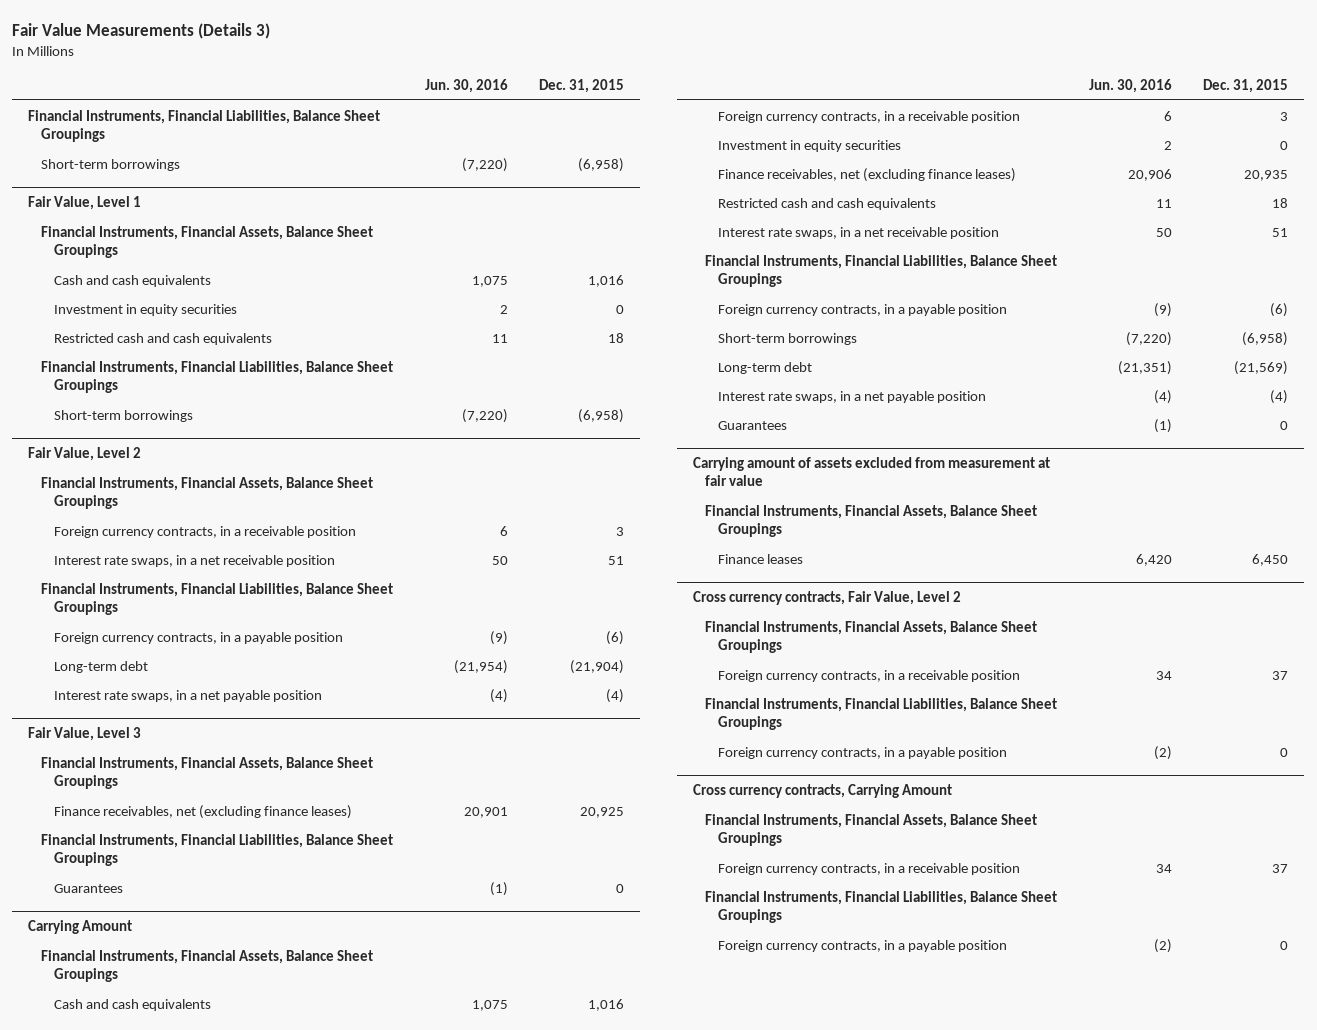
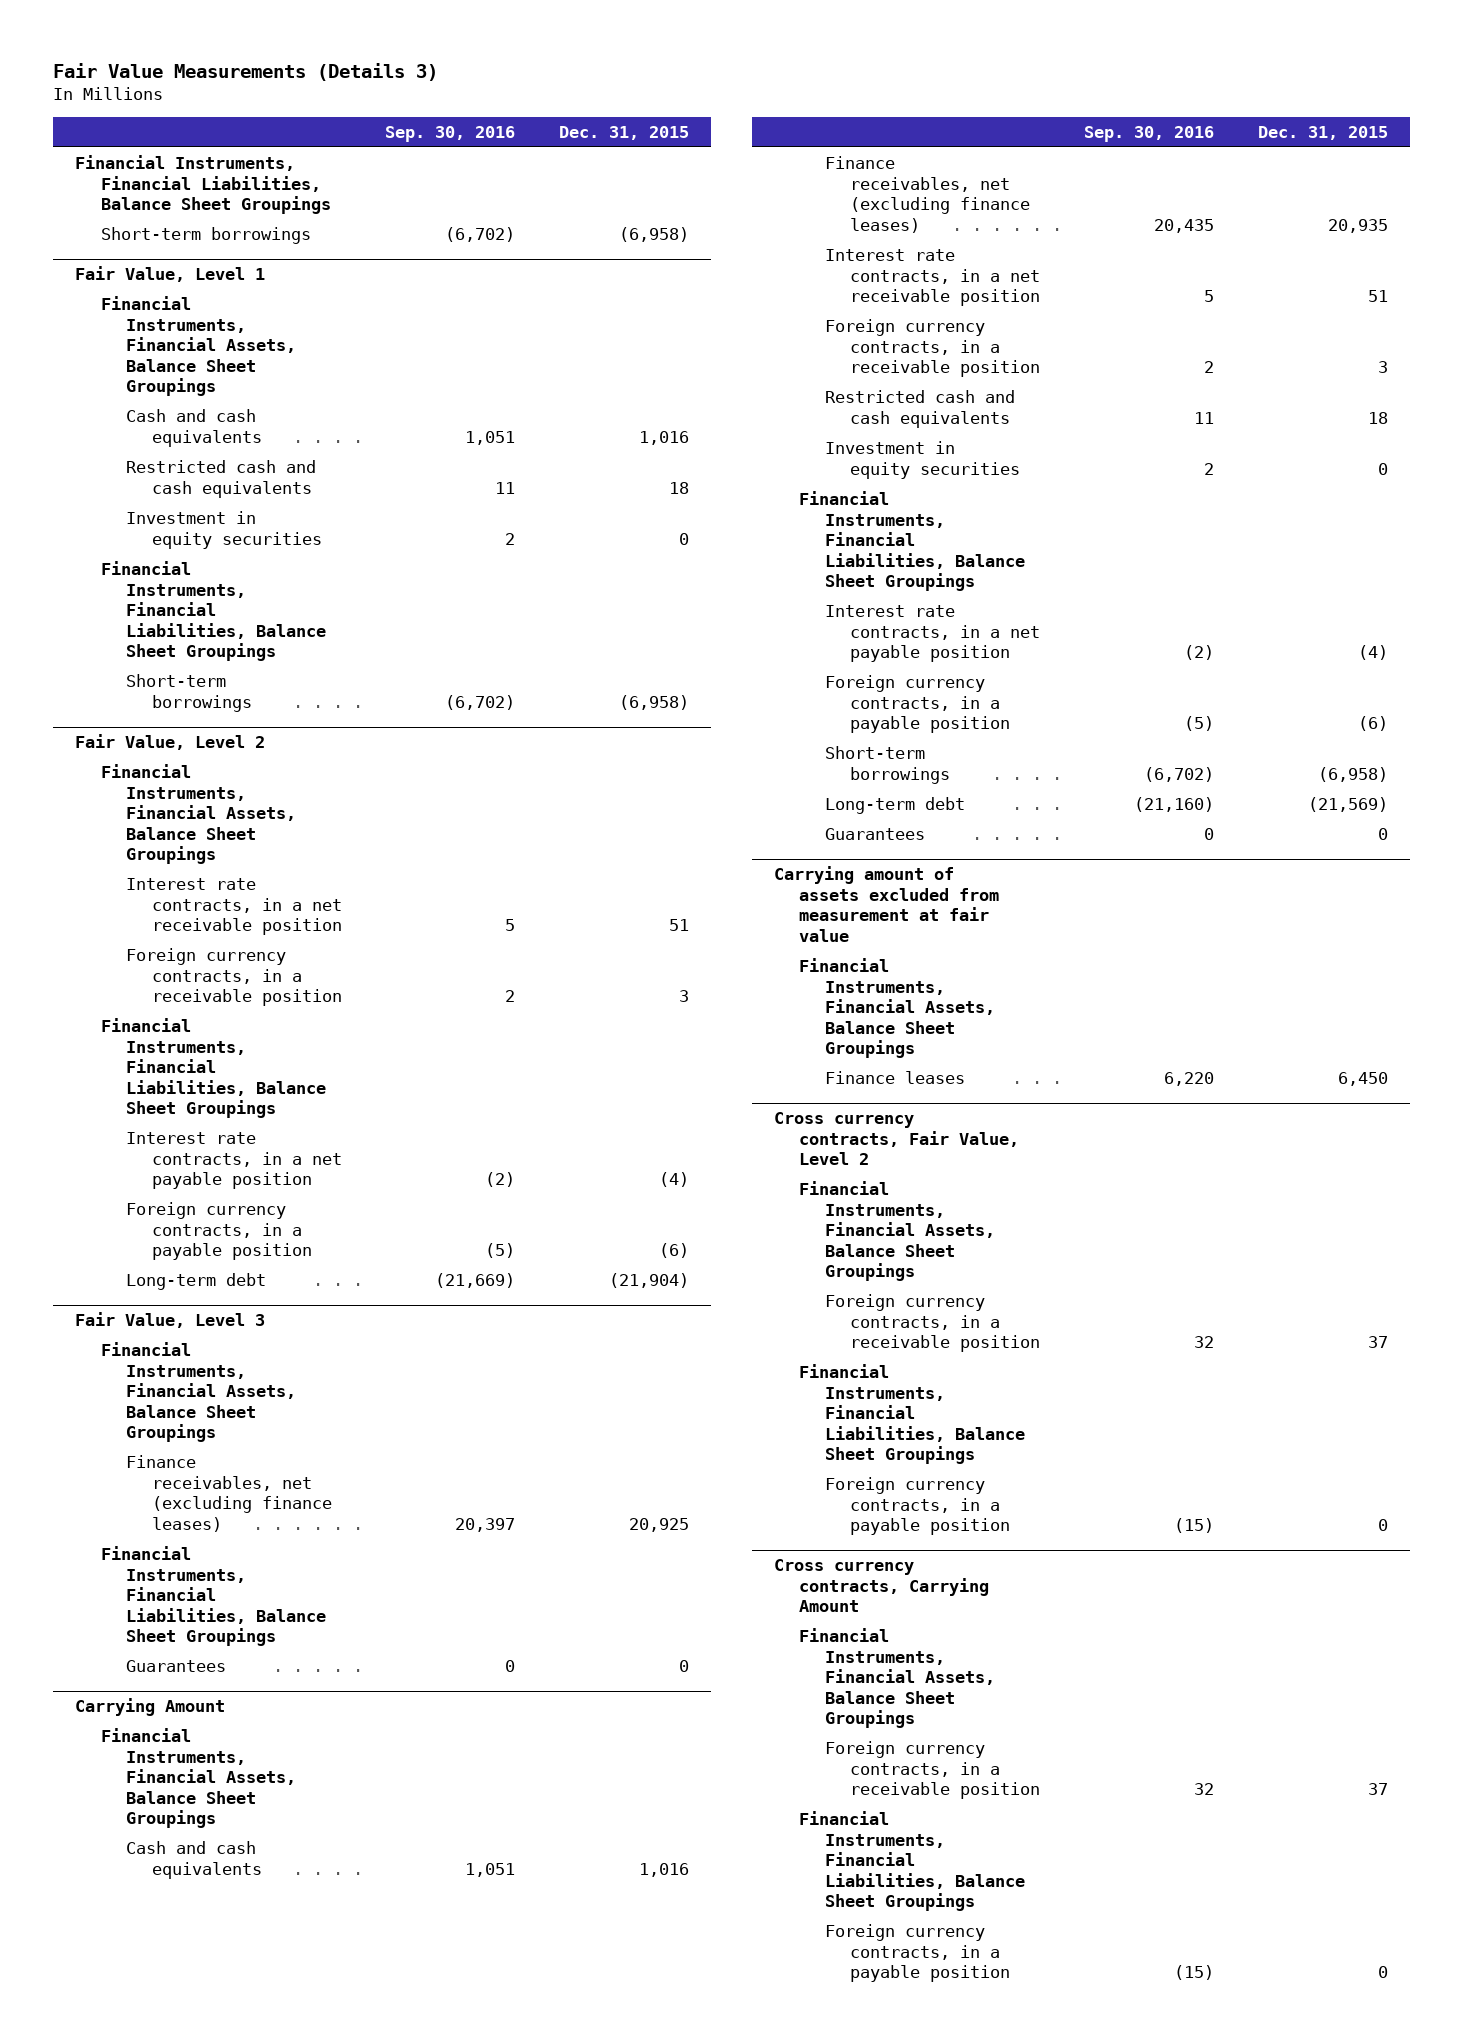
[424,78,508,93] Jun. 30, 2016 -> none
none -> [385,125,516,142] Sep. 30, 2016
[53,303,237,316] Investment in equity securities -> [126,510,322,549] Investment in equity securities
none -> [126,877,342,936] Interest rate contracts, in a net receivable position
[53,554,335,567] Interest rate swaps, in a net receivable position -> none
none -> [126,1131,342,1190] Interest rate contracts, in a net payable position
[53,689,322,702] Interest rate swaps, in a net payable position -> none
none -> [824,248,1041,307] Interest rate contracts, in a net receivable position
[718,110,1021,123] Foreign currency contracts, in a receivable position -> [824,318,1041,378] Foreign currency contracts, in a receivable position
[718,226,1000,239] Interest rate swaps, in a net receivable position -> none
[718,139,902,152] Investment in equity securities -> [824,440,1021,479] Investment in equity securities
none -> [824,604,1041,663] Interest rate contracts, in a net payable position
[718,390,987,403] Interest rate swaps, in a net payable position -> none

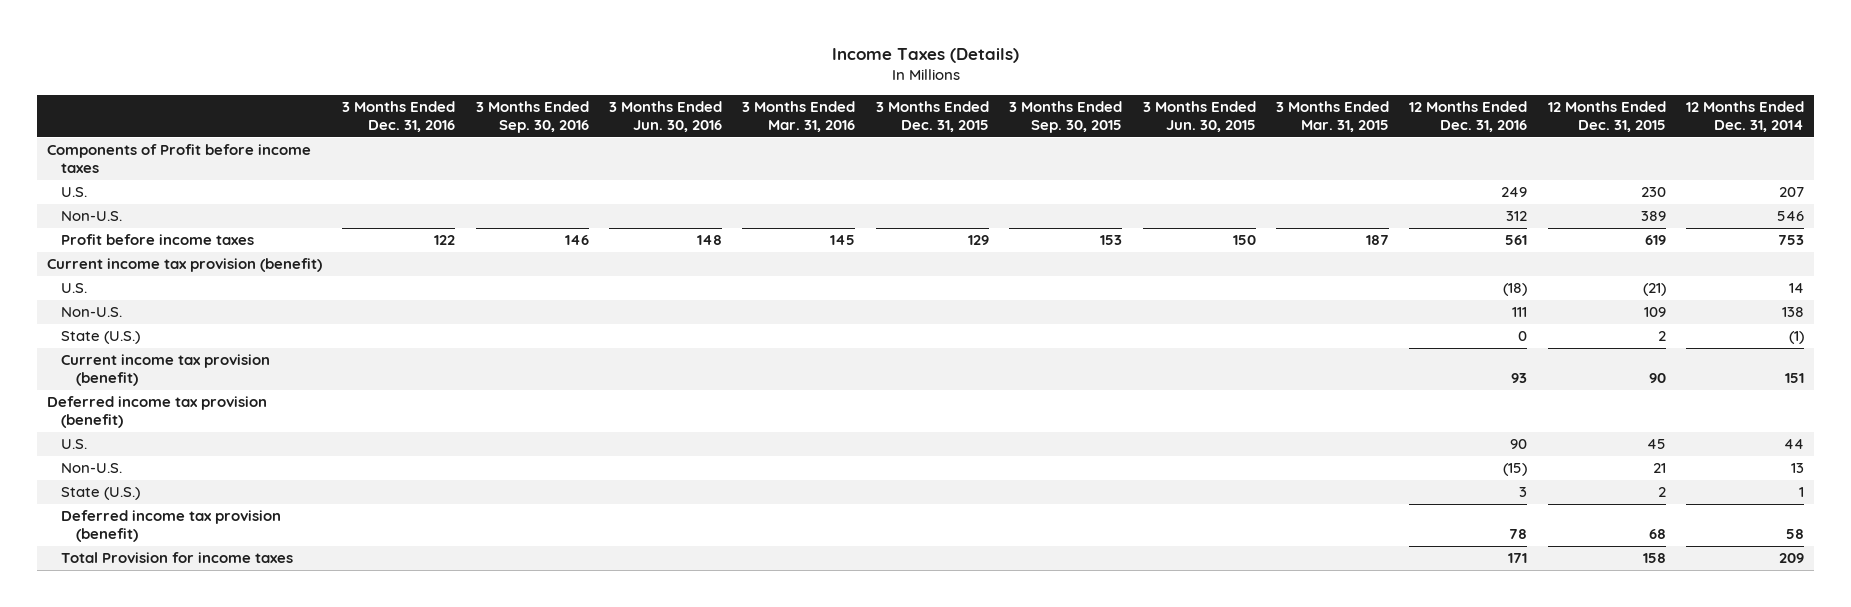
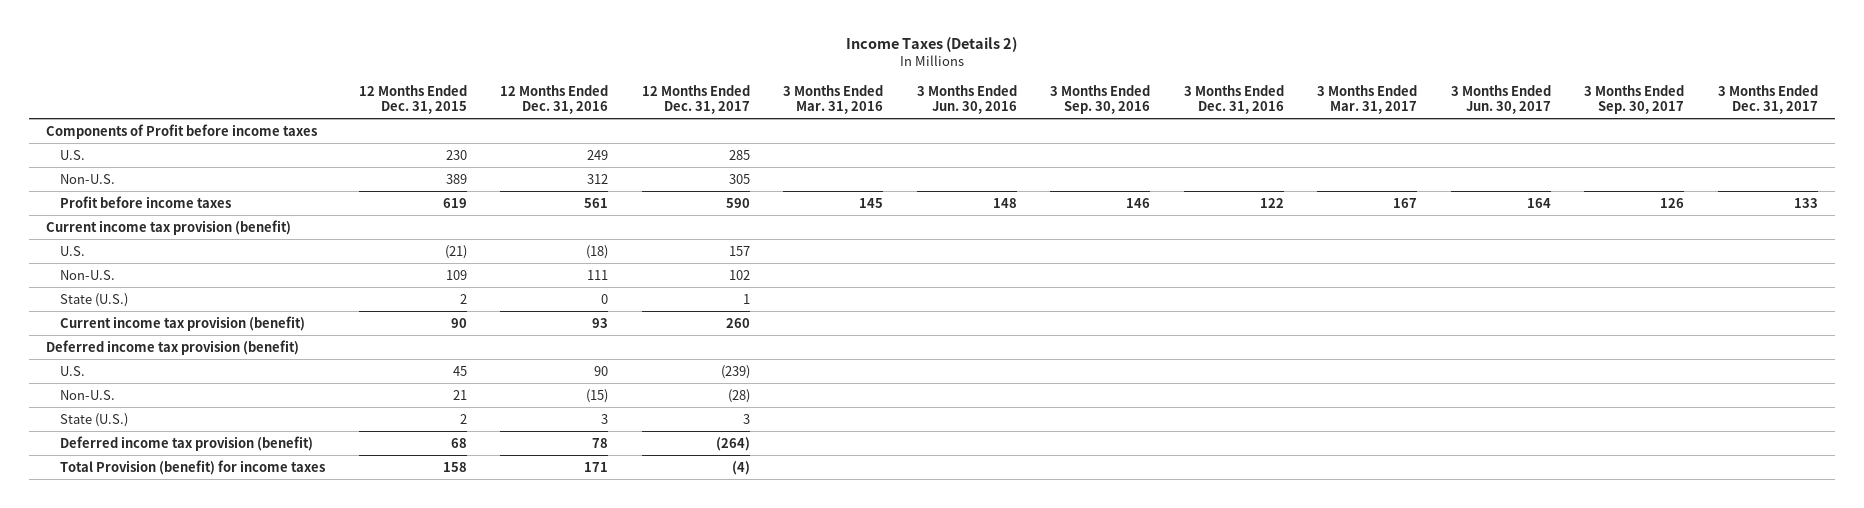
[831,47,1019,63] Income Taxes (Details) -> [845,37,1017,53] Income Taxes (Details 2)
[875,101,989,132] 3 Months Ended Dec. 31, 2015 -> none
[1009,101,1123,133] 3 Months Ended Sep. 30, 2015 -> none
[1142,101,1256,132] 3 Months Ended Jun. 30, 2015 -> none
[1275,101,1389,132] 3 Months Ended Mar. 31, 2015 -> none
[1686,101,1805,132] 12 Months Ended Dec. 31, 2014 -> none
none -> [641,84,750,114] 12 Months Ended Dec. 31, 2017
none -> [1317,84,1418,114] 3 Months Ended Mar. 31, 2017
none -> [1450,84,1551,114] 3 Months Ended Jun. 30, 2017
none -> [1584,84,1685,114] 3 Months Ended Sep. 30, 2017
none -> [1717,84,1818,114] 3 Months Ended Dec. 31, 2017
[61,552,294,564] Total Provision for income taxes -> [60,459,326,475] Total Provision (benefit) for income taxes

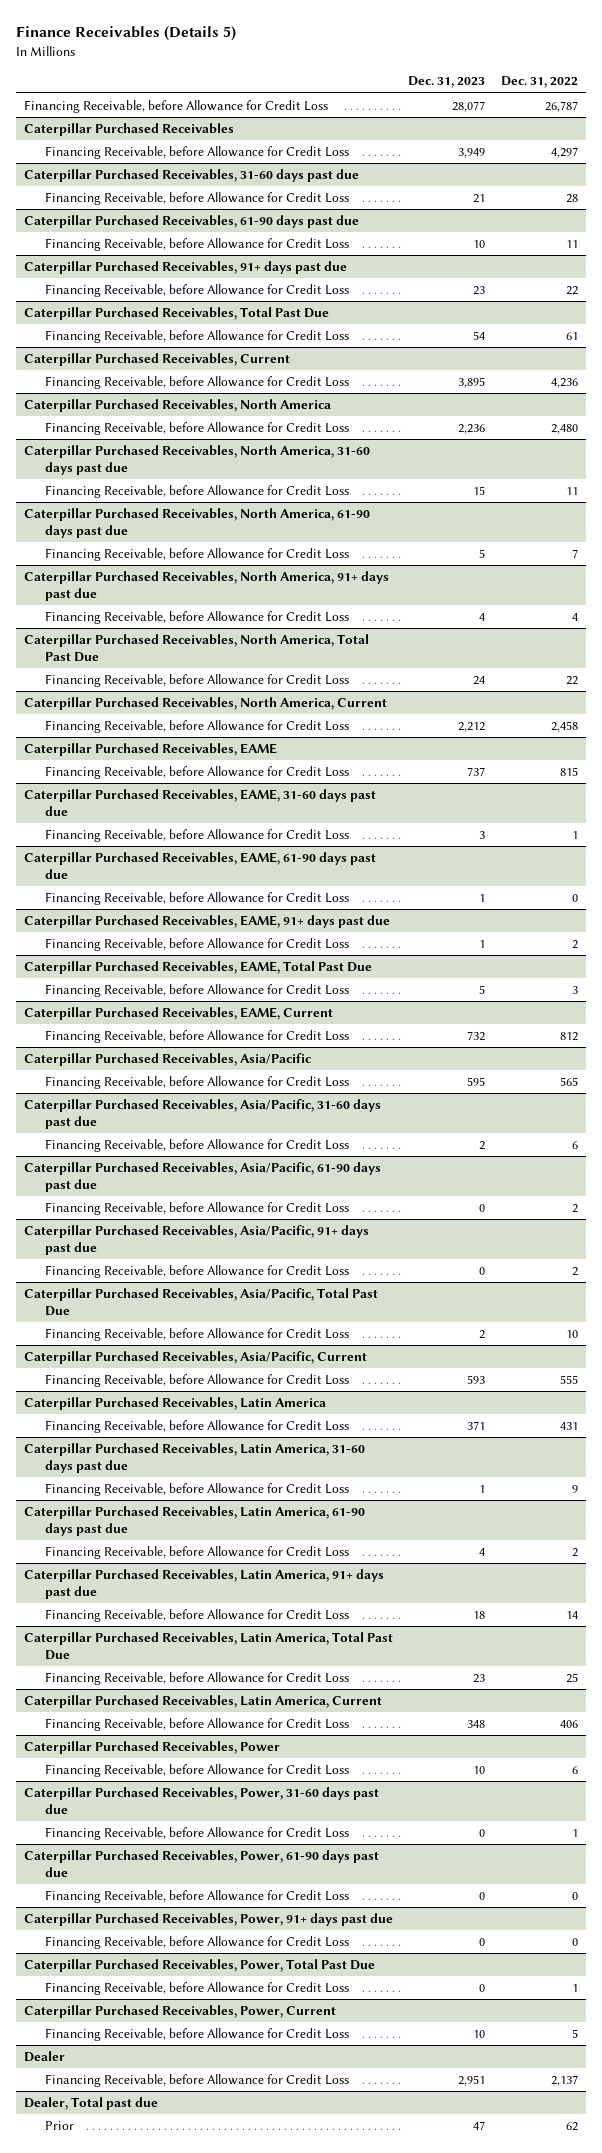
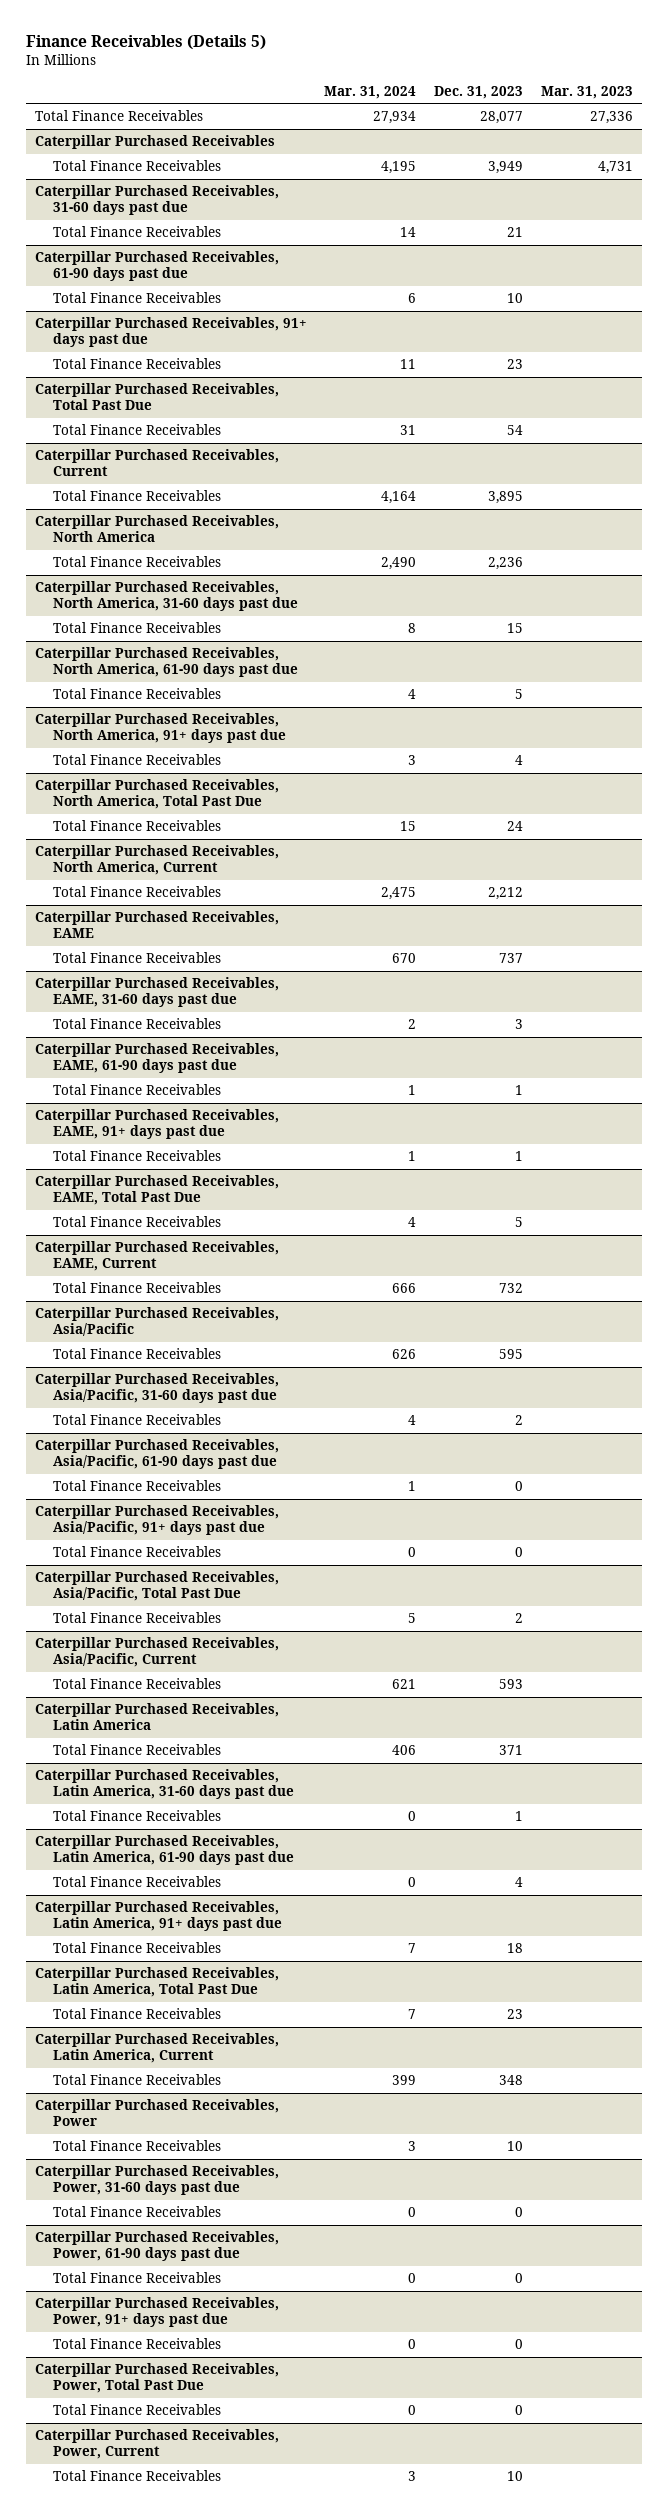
[500,76,578,89] Dec. 31, 2022 -> none
none -> [324,85,417,99] Mar. 31, 2024
none -> [541,85,634,99] Mar. 31, 2023
[24,99,329,113] Financing Receivable, before Allowance for Credit Loss -> [34,110,203,122] Total Finance Receivables
[45,145,350,159] Financing Receivable, before Allowance for Credit Loss -> [52,160,221,172] Total Finance Receivables
[45,191,350,205] Financing Receivable, before Allowance for Credit Loss -> [52,226,221,238] Total Finance Receivables
[45,237,350,251] Financing Receivable, before Allowance for Credit Loss -> [52,292,221,304] Total Finance Receivables
[45,283,350,297] Financing Receivable, before Allowance for Credit Loss -> [52,358,221,370] Total Finance Receivables
[45,329,350,343] Financing Receivable, before Allowance for Credit Loss -> [52,424,221,436] Total Finance Receivables
[45,375,350,389] Financing Receivable, before Allowance for Credit Loss -> [52,490,221,502] Total Finance Receivables
[45,421,350,435] Financing Receivable, before Allowance for Credit Loss -> [52,556,221,568] Total Finance Receivables
[45,484,350,498] Financing Receivable, before Allowance for Credit Loss -> [52,622,221,634] Total Finance Receivables
[45,547,350,561] Financing Receivable, before Allowance for Credit Loss -> [52,688,221,700] Total Finance Receivables
[45,610,350,624] Financing Receivable, before Allowance for Credit Loss -> [52,754,221,766] Total Finance Receivables
[45,673,350,687] Financing Receivable, before Allowance for Credit Loss -> [52,820,221,832] Total Finance Receivables
[45,719,350,733] Financing Receivable, before Allowance for Credit Loss -> [52,886,221,898] Total Finance Receivables
[45,765,350,779] Financing Receivable, before Allowance for Credit Loss -> [52,952,221,964] Total Finance Receivables
[45,828,350,842] Financing Receivable, before Allowance for Credit Loss -> [52,1018,221,1030] Total Finance Receivables
[45,891,350,905] Financing Receivable, before Allowance for Credit Loss -> [52,1084,221,1096] Total Finance Receivables
[45,937,350,951] Financing Receivable, before Allowance for Credit Loss -> [52,1150,221,1162] Total Finance Receivables
[45,983,350,997] Financing Receivable, before Allowance for Credit Loss -> [52,1216,221,1228] Total Finance Receivables
[45,1029,350,1043] Financing Receivable, before Allowance for Credit Loss -> [52,1282,221,1294] Total Finance Receivables
[45,1075,350,1089] Financing Receivable, before Allowance for Credit Loss -> [52,1348,221,1360] Total Finance Receivables
[45,1138,350,1152] Financing Receivable, before Allowance for Credit Loss -> [52,1414,221,1426] Total Finance Receivables
[45,1201,350,1215] Financing Receivable, before Allowance for Credit Loss -> [52,1480,221,1492] Total Finance Receivables
[45,1264,350,1278] Financing Receivable, before Allowance for Credit Loss -> [52,1546,221,1558] Total Finance Receivables
[45,1327,350,1341] Financing Receivable, before Allowance for Credit Loss -> [52,1612,221,1624] Total Finance Receivables
[45,1373,350,1387] Financing Receivable, before Allowance for Credit Loss -> [52,1678,221,1690] Total Finance Receivables
[45,1419,350,1433] Financing Receivable, before Allowance for Credit Loss -> [52,1744,221,1756] Total Finance Receivables
[45,1482,350,1496] Financing Receivable, before Allowance for Credit Loss -> [52,1810,221,1822] Total Finance Receivables
[45,1545,350,1559] Financing Receivable, before Allowance for Credit Loss -> [52,1876,221,1888] Total Finance Receivables
[45,1608,350,1622] Financing Receivable, before Allowance for Credit Loss -> [52,1942,221,1954] Total Finance Receivables
[45,1671,350,1685] Financing Receivable, before Allowance for Credit Loss -> [52,2008,221,2020] Total Finance Receivables
[45,1717,350,1731] Financing Receivable, before Allowance for Credit Loss -> [52,2074,221,2086] Total Finance Receivables
[45,1763,350,1777] Financing Receivable, before Allowance for Credit Loss -> [52,2140,221,2152] Total Finance Receivables
[45,1826,350,1840] Financing Receivable, before Allowance for Credit Loss -> [52,2206,221,2218] Total Finance Receivables
[45,1889,350,1903] Financing Receivable, before Allowance for Credit Loss -> [52,2272,221,2284] Total Finance Receivables
[45,1935,350,1949] Financing Receivable, before Allowance for Credit Loss -> [52,2338,221,2350] Total Finance Receivables
[45,1981,350,1995] Financing Receivable, before Allowance for Credit Loss -> [52,2404,221,2416] Total Finance Receivables
[24,2050,66,2062] Dealer -> none
[45,2073,350,2087] Financing Receivable, before Allowance for Credit Loss -> none
[24,2096,159,2110] Dealer, Total past due -> none
[45,2120,75,2130] Prior -> none
[45,2027,350,2041] Financing Receivable, before Allowance for Credit Loss -> [52,2470,221,2482] Total Finance Receivables

